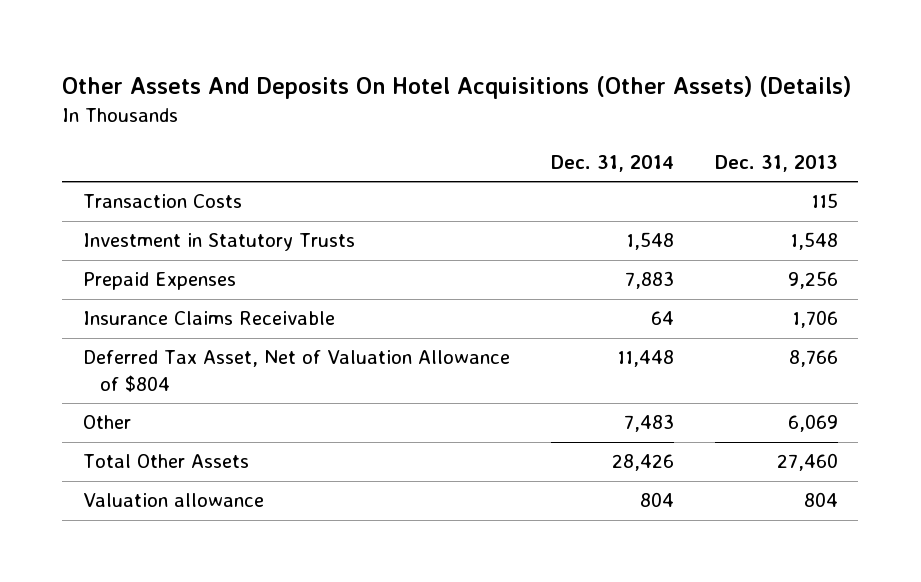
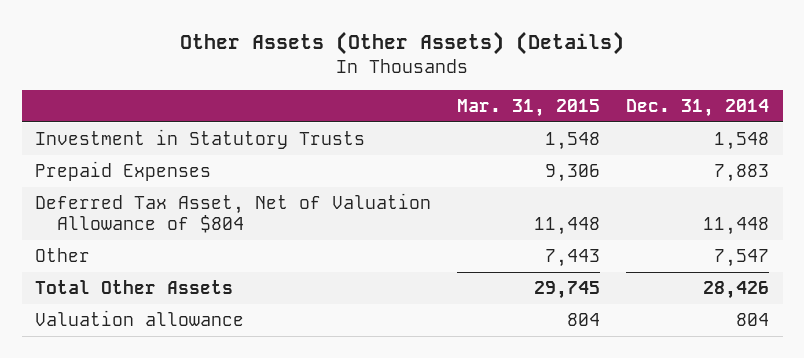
[62,76,852,100] Other Assets And Deposits On Hotel Acquisitions (Other Assets) (Details) -> [180,30,625,55] Other Assets (Other Assets) (Details)
[714,154,838,172] Dec. 31, 2013 -> none
none -> [457,99,601,118] Mar. 31, 2015
[82,194,242,209] Transaction Costs -> none
[82,311,335,326] Insurance Claims Receivable -> none
[623,414,674,433] 7,483 -> [714,248,770,267] 7,547

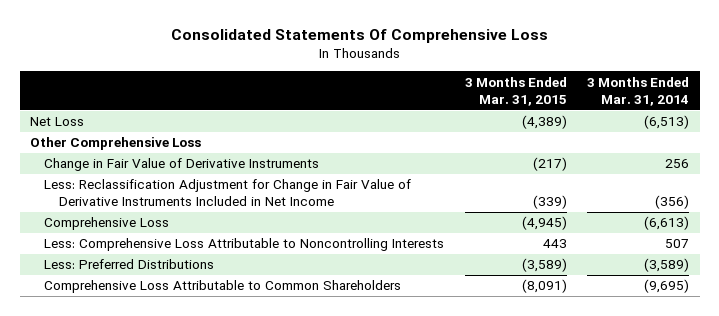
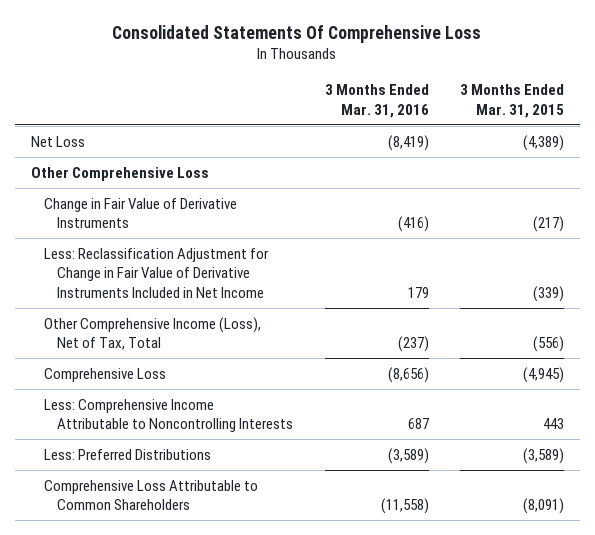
[587,76,690,106] 3 Months Ended Mar. 31, 2014 -> none
none -> [324,83,429,118] 3 Months Ended Mar. 31, 2016
none -> [43,316,261,351] Other Comprehensive Income (Loss), Net of Tax, Total
[44,238,445,252] Less: Comprehensive Loss Attributable to Noncontrolling Interests -> [43,398,294,433] Less: Comprehensive Income Attributable to Noncontrolling Interests

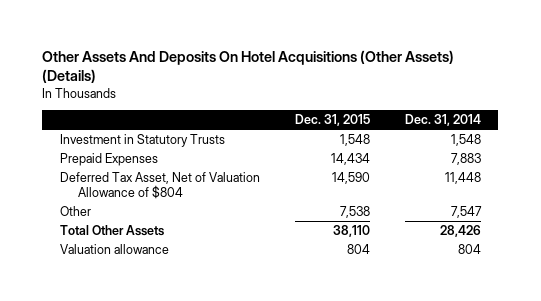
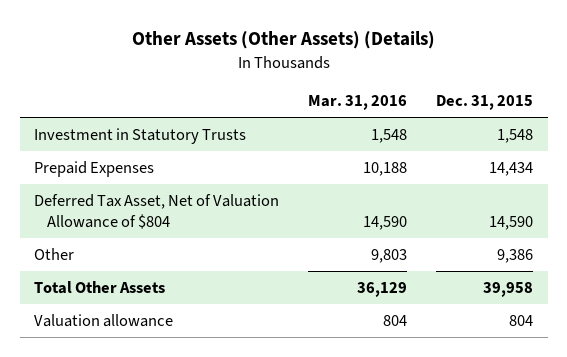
[42,49,455,84] Other Assets And Deposits On Hotel Acquisitions (Other Assets) (Details) -> [131,31,435,50] Other Assets (Other Assets) (Details)
[404,114,481,127] Dec. 31, 2014 -> none
none -> [308,95,408,111] Mar. 31, 2016
[339,205,370,218] 7,538 -> [497,249,534,264] 9,386
[332,224,370,237] 38,110 -> [483,282,534,298] 39,958

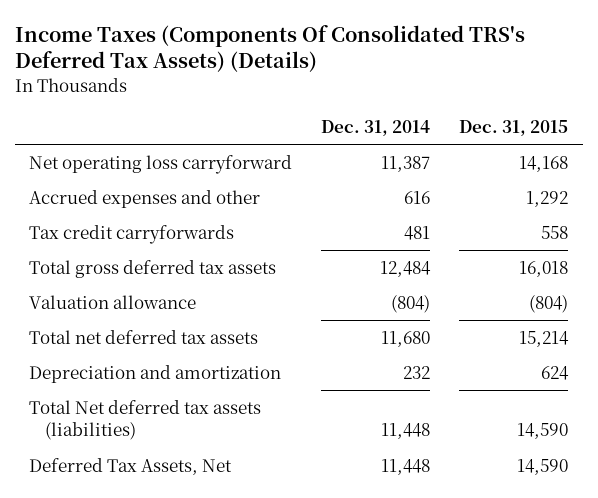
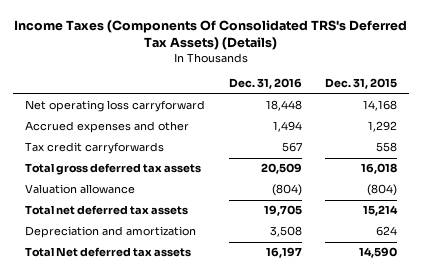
[321,119,431,136] Dec. 31, 2014 -> none
none -> [228,78,302,90] Dec. 31, 2016
[29,457,233,475] Deferred Tax Assets, Net -> none
[29,399,262,441] Total Net deferred tax assets (liabilities) -> [24,247,191,258] Total Net deferred tax assets

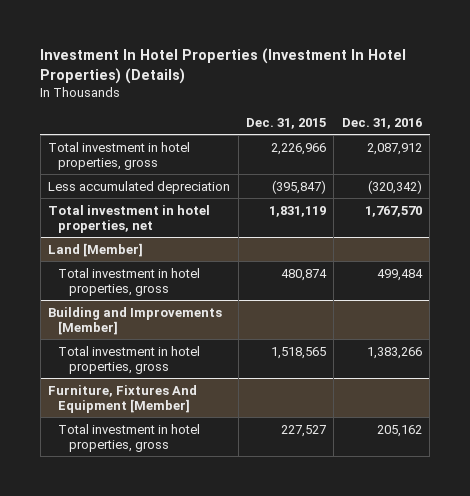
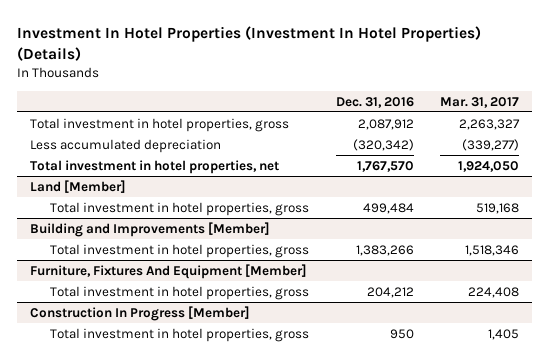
[245,117,326,129] Dec. 31, 2015 -> none
none -> [440,96,520,108] Mar. 31, 2017
[376,424,422,437] 205,162 -> [366,286,414,298] 204,212
none -> [30,305,251,321] Construction In Progress [Member]
none -> [50,327,310,342] Total investment in hotel properties, gross

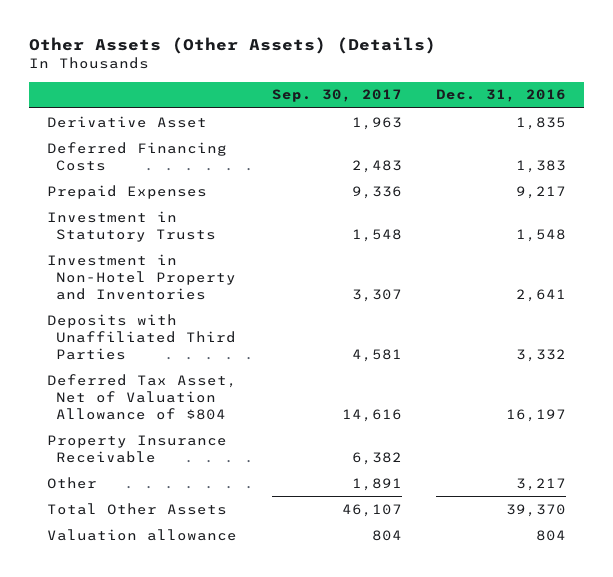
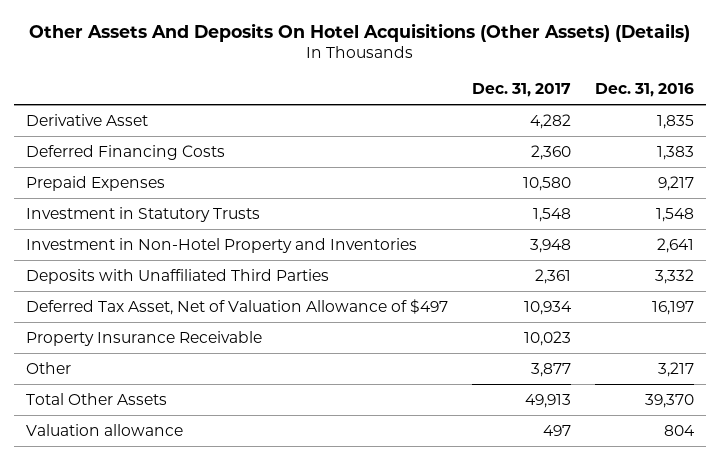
[29,37,437,55] Other Assets (Other Assets) (Details) -> [28,22,690,42] Other Assets And Deposits On Hotel Acquisitions (Other Assets) (Details)
[271,89,402,103] Sep. 30, 2017 -> none
none -> [471,83,571,98] Dec. 31, 2017
[46,373,237,421] Deferred Tax Asset, Net of Valuation Allowance of $804 -> [25,298,448,315] Deferred Tax Asset, Net of Valuation Allowance of $497

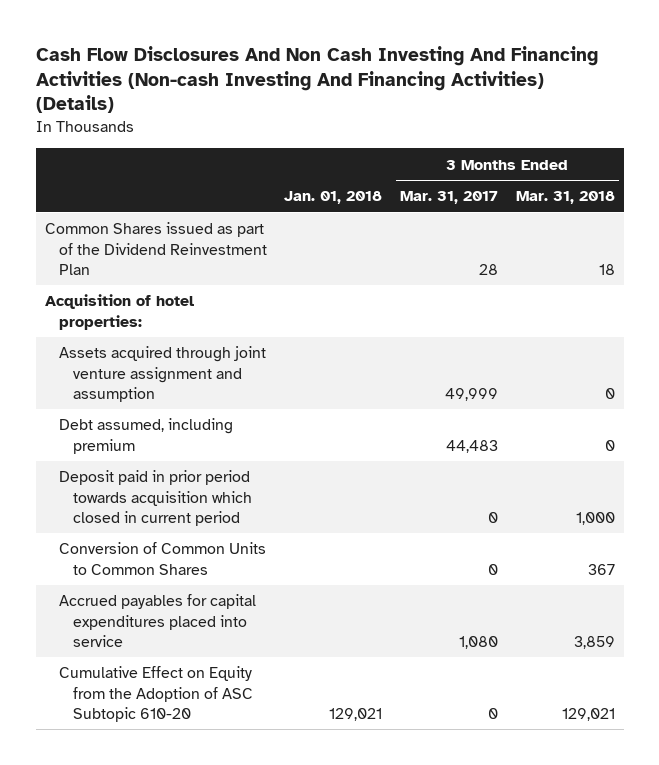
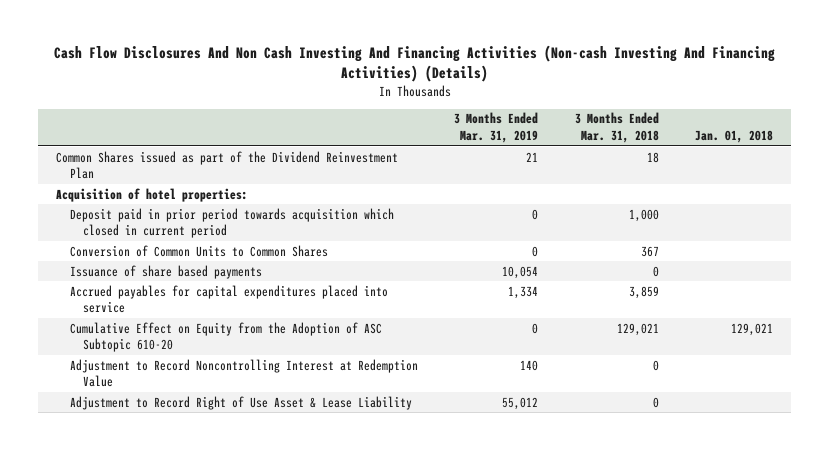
[400,191,499,205] Mar. 31, 2017 -> none
none -> [454,112,539,143] 3 Months Ended Mar. 31, 2019
[58,346,266,402] Assets acquired through joint venture assignment and assumption -> none
[58,418,233,454] Debt assumed, including premium -> none
none -> [69,264,262,279] Issuance of share based payments
none -> [69,358,418,388] Adjustment to Record Noncontrolling Interest at Redemption Value
none -> [69,395,412,410] Adjustment to Record Right of Use Asset & Lease Liability

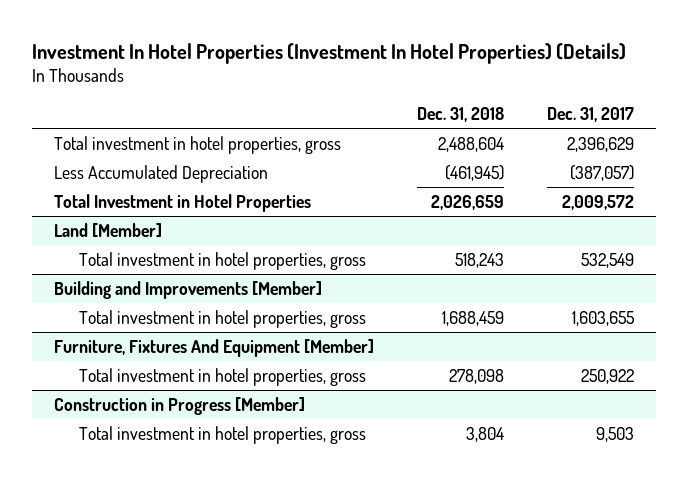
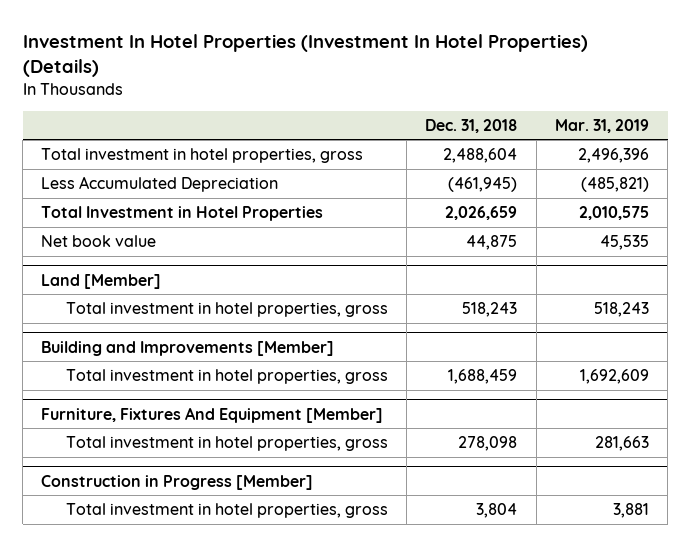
[547,107,635,123] Dec. 31, 2017 -> none
none -> [554,118,649,133] Mar. 31, 2019
none -> [41,235,157,248] Net book value

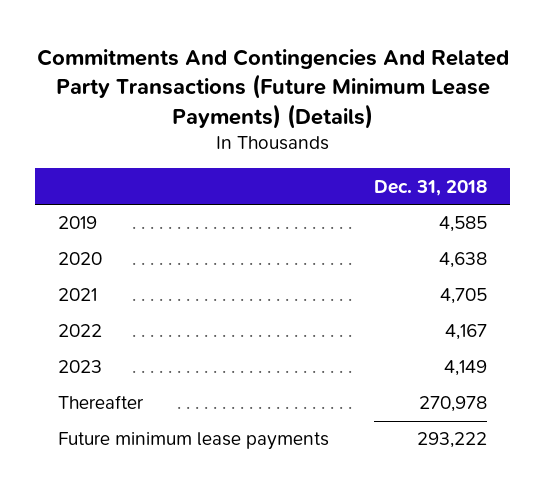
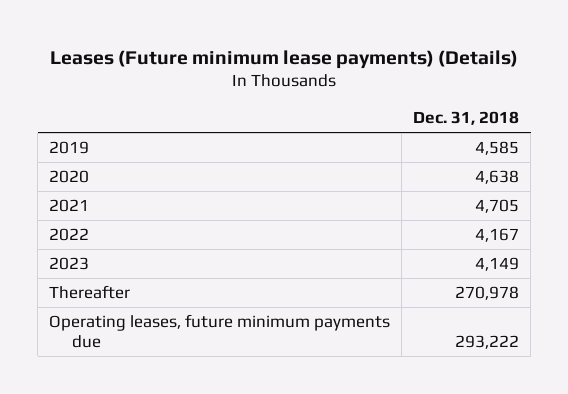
[36,48,509,129] Commitments And Contingencies And Related Party Transactions (Future Minimum Lease Payments) (Details) -> [50,49,519,69] Leases (Future minimum lease payments) (Details)
[57,432,329,451] Future minimum lease payments -> [49,313,391,349] Operating leases, future minimum payments due

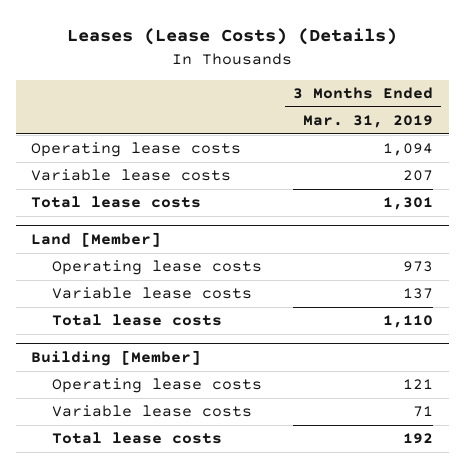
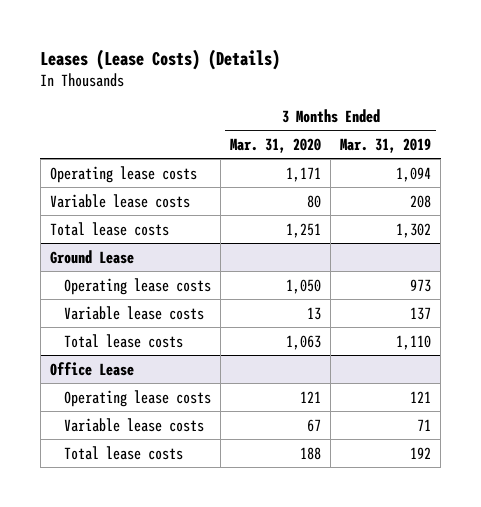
none -> [230,137,322,153] Mar. 31, 2020
[403,170,434,182] 207 -> [410,194,432,208] 208
[383,197,434,211] 1,301 -> [396,222,432,238] 1,302
[31,231,162,247] Land [Member] -> [49,249,134,264] Ground Lease
[31,349,202,366] Building [Member] -> [49,361,134,376] Office Lease

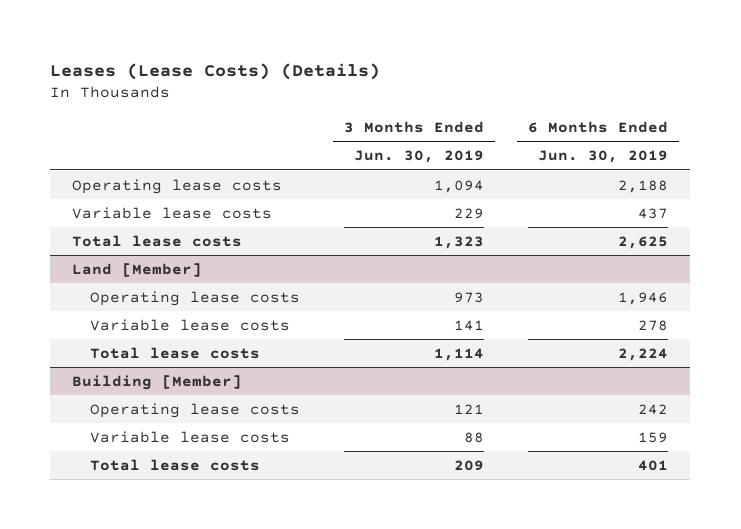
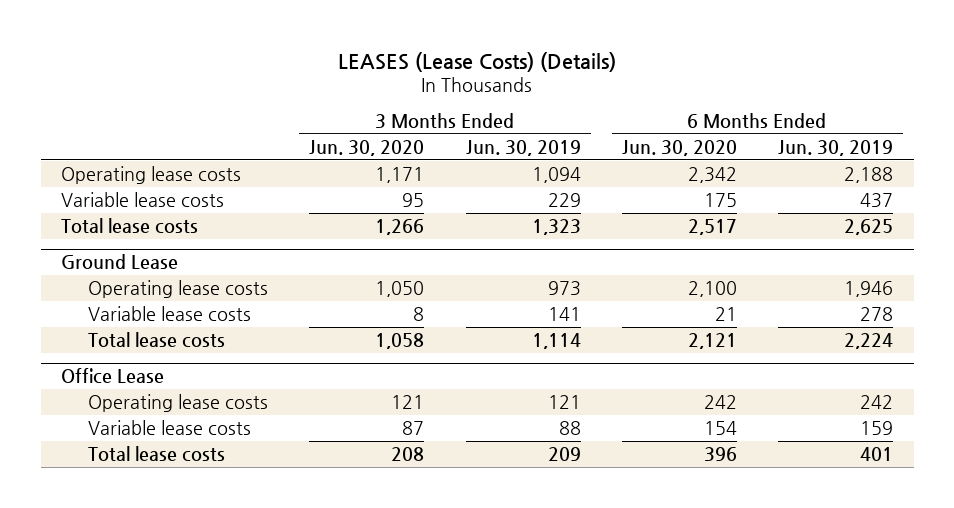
[50,62,381,80] Leases (Lease Costs) (Details) -> [338,51,617,72] LEASES (Lease Costs) (Details)
none -> [309,139,425,156] Jun. 30, 2020
none -> [621,139,737,156] Jun. 30, 2020
[72,262,203,277] Land [Member] -> [61,253,179,269] Ground Lease
[72,374,243,390] Building [Member] -> [61,367,165,384] Office Lease

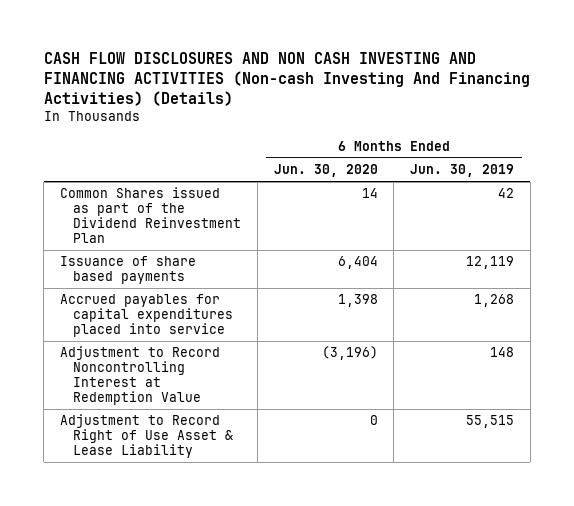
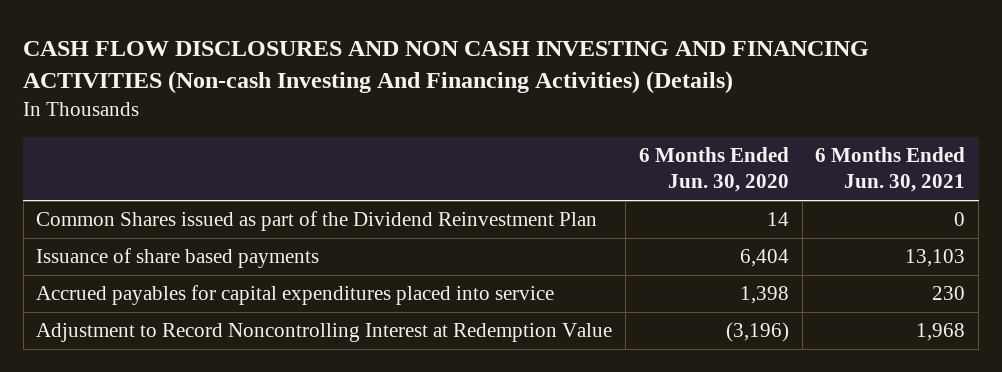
[410,164,515,178] Jun. 30, 2019 -> none
none -> [815,147,966,193] 6 Months Ended Jun. 30, 2021
[59,414,234,459] Adjustment to Record Right of Use Asset & Lease Liability -> none

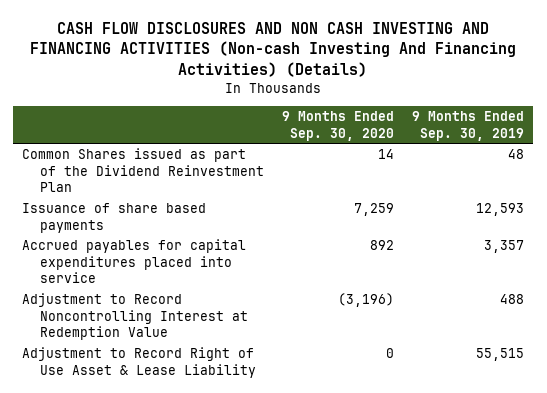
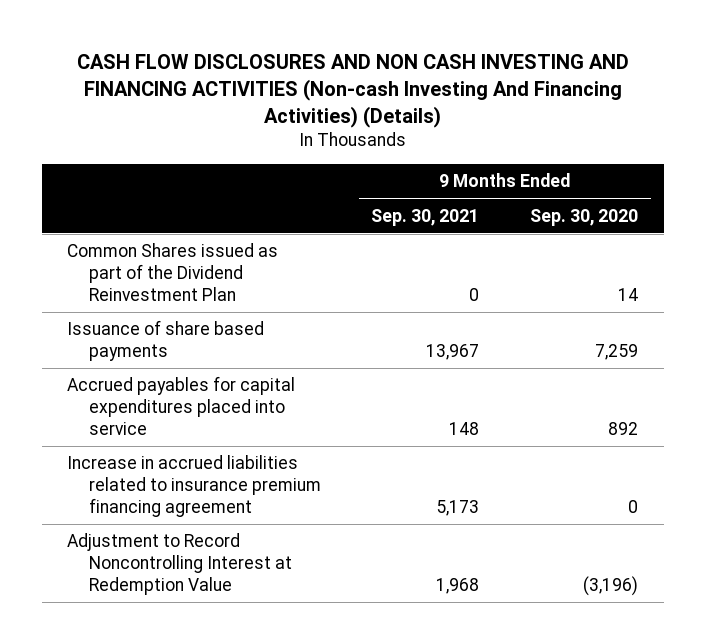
[412,111,525,141] 9 Months Ended Sep. 30, 2019 -> none
none -> [371,208,480,226] Sep. 30, 2021
none -> [67,455,321,517] Increase in accrued liabilities related to insurance premium financing agreement
[22,347,257,378] Adjustment to Record Right of Use Asset & Lease Liability -> none

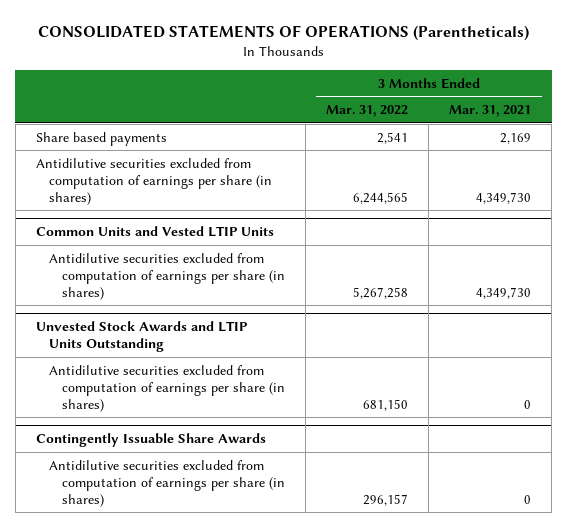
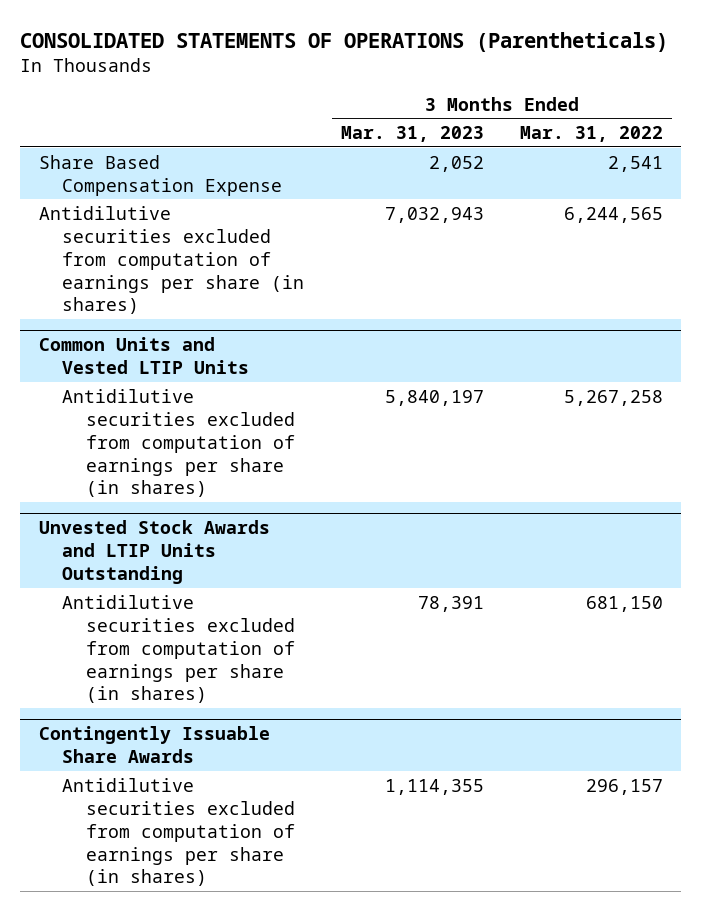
[449,105,532,118] Mar. 31, 2021 -> none
none -> [340,126,484,143] Mar. 31, 2023
[35,131,167,146] Share based payments -> [38,154,283,196] Share Based Compensation Expense

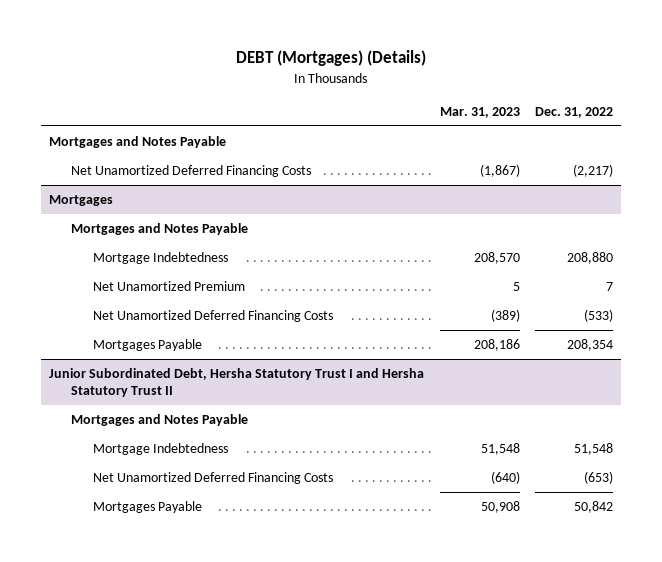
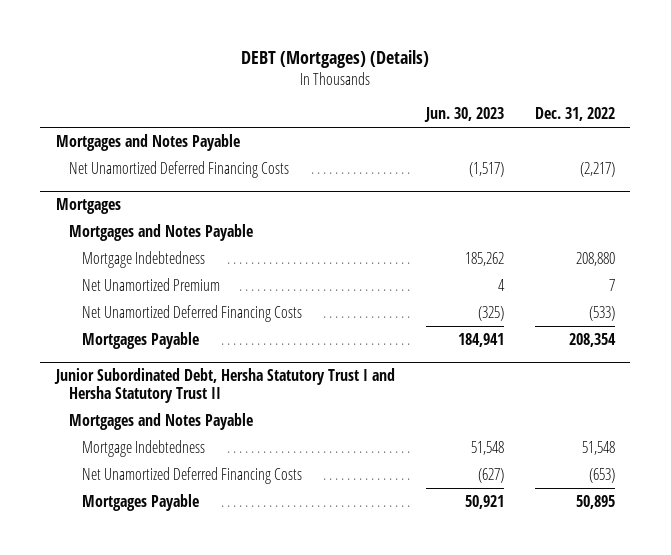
[439,106,520,118] Mar. 31, 2023 -> none
none -> [423,107,504,123] Jun. 30, 2023
[574,501,614,514] 50,842 -> [575,494,615,509] 50,895

